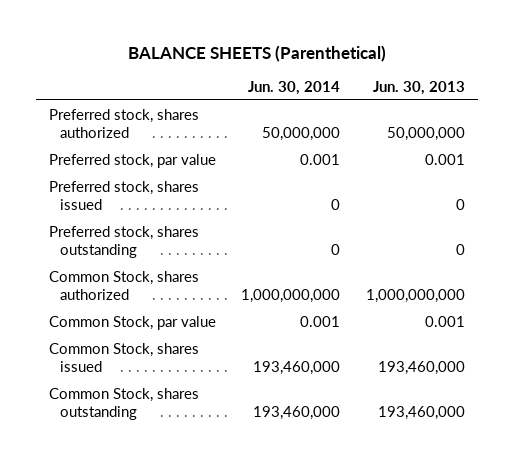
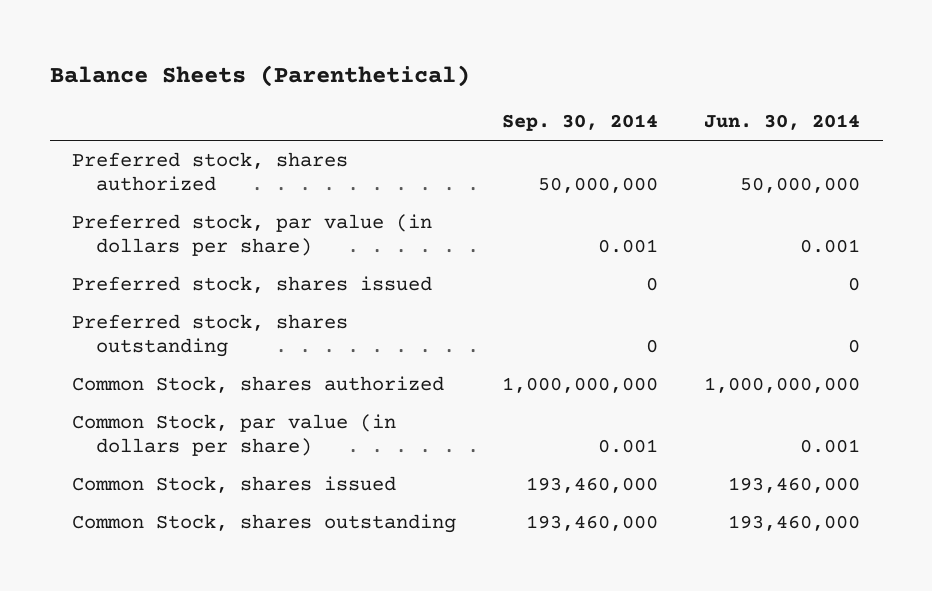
[127,44,386,62] BALANCE SHEETS (Parenthetical) -> [49,64,470,87] Balance Sheets (Parenthetical)
[372,80,465,95] Jun. 30, 2013 -> none
none -> [502,114,659,132] Sep. 30, 2014
[48,153,216,168] Preferred stock, par value -> [72,213,433,256] Preferred stock, par value (in dollars per share)
[48,315,216,330] Common Stock, par value -> [72,413,397,456] Common Stock, par value (in dollars per share)

